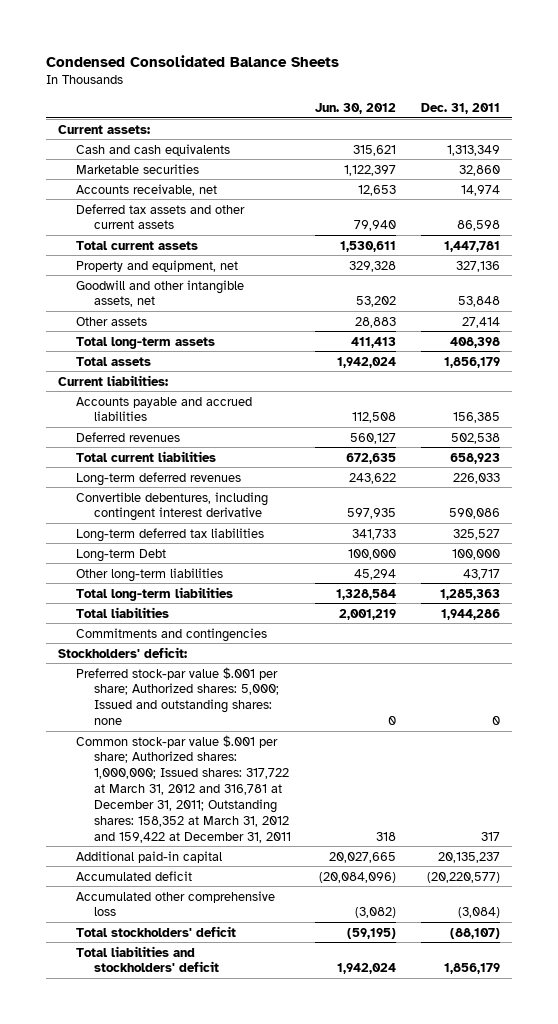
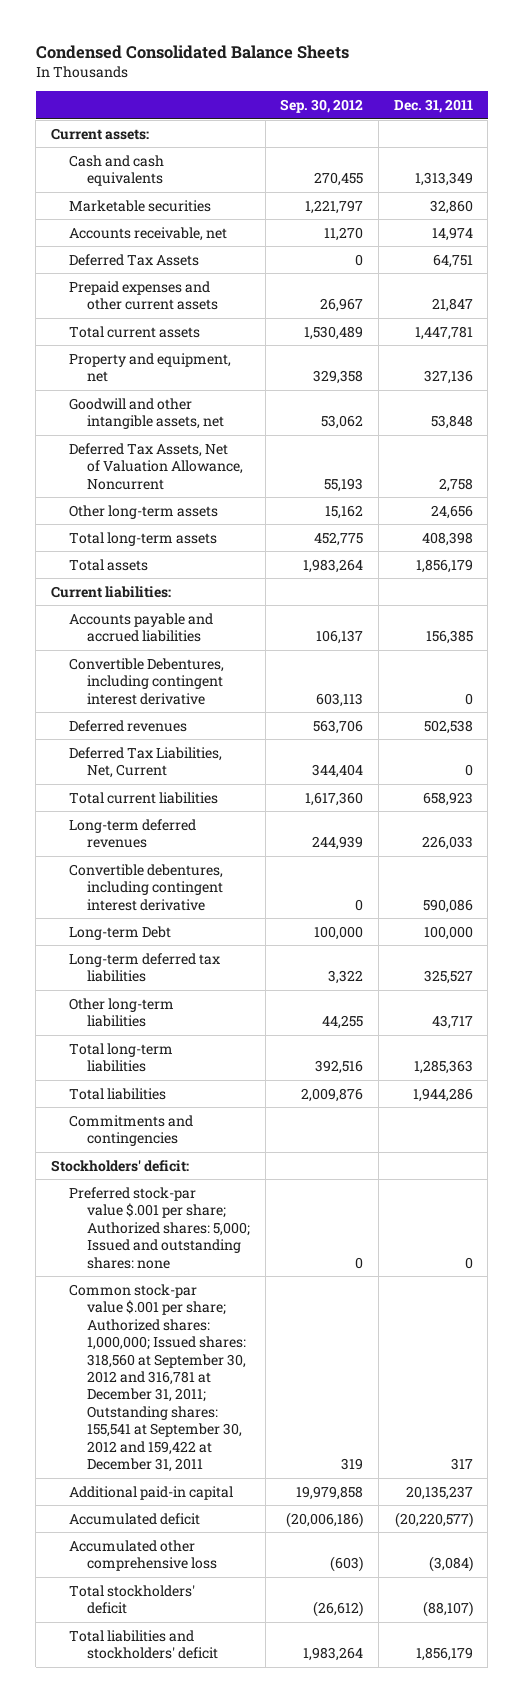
[315,103,397,115] Jun. 30, 2012 -> none
none -> [280,99,364,114] Sep. 30, 2012
none -> [69,253,200,266] Deferred Tax Assets
[75,203,245,230] Deferred tax assets and other current assets -> [69,280,219,311] Prepaid expenses and other current assets
[456,220,500,232] 86,598 -> [431,298,473,313] 21,847
none -> [69,442,244,490] Deferred Tax Assets, Net of Valuation Allowance, Noncurrent
[75,316,147,326] Other assets -> [69,504,219,519] Other long-term assets
[461,316,500,328] 27,414 -> [430,504,473,519] 24,656
none -> [69,657,225,705] Convertible Debentures, including contingent interest derivative
none -> [69,746,223,779] Deferred Tax Liabilities, Net, Current
[75,527,264,542] Long-term deferred tax liabilities -> [69,952,221,983] Long-term deferred tax liabilities
[75,734,291,843] Common stock-par value $.001 per share; Authorized shares: 1,000,000; Issued shares: 317,722 at March 31, 2012 and 316,781 at December 31, 2011; Outstanding shares: 158,352 at March 31, 2012 and 159,422 at December 31, 2011 -> [69,1283,247,1473] Common stock-par value $.001 per share; Authorized shares: 1,000,000; Issued shares: 318,560 at September 30, 2012 and 316,781 at December 31, 2011; Outstanding shares: 155,541 at September 30, 2012 and 159,422 at December 31, 2011

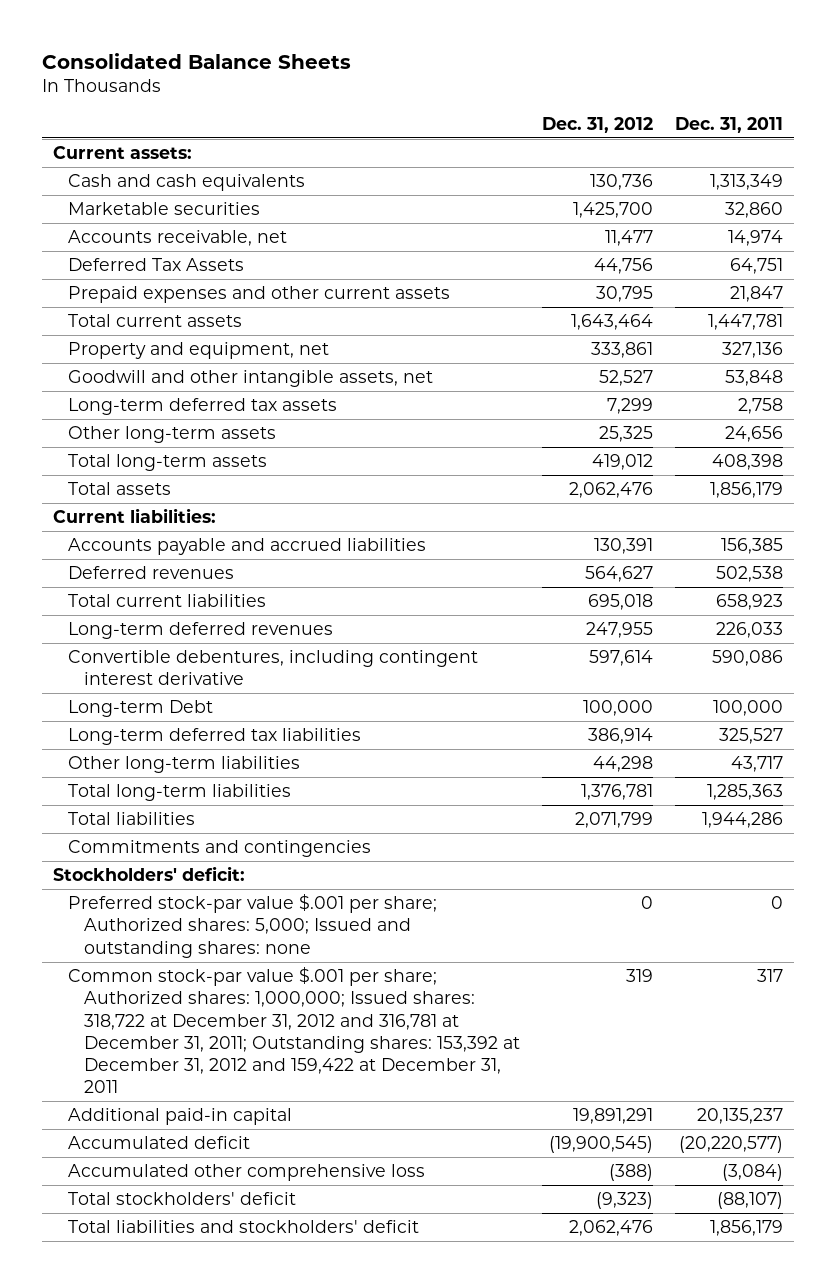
[35,44,349,59] Condensed Consolidated Balance Sheets -> [41,52,351,69] Consolidated Balance Sheets
[280,99,364,114] Sep. 30, 2012 -> none
none -> [541,116,653,133] Dec. 31, 2012
[69,442,244,490] Deferred Tax Assets, Net of Valuation Allowance, Noncurrent -> [68,398,338,416] Long-term deferred tax assets
[69,657,225,705] Convertible Debentures, including contingent interest derivative -> none
[69,746,223,779] Deferred Tax Liabilities, Net, Current -> none
[69,1283,247,1473] Common stock-par value $.001 per share; Authorized shares: 1,000,000; Issued shares: 318,560 at September 30, 2012 and 316,781 at December 31, 2011; Outstanding shares: 155,541 at September 30, 2012 and 159,422 at December 31, 2011 -> [68,967,520,1094] Common stock-par value $.001 per share; Authorized shares: 1,000,000; Issued shares: 318,722 at December 31, 2012 and 316,781 at December 31, 2011; Outstanding shares: 153,392 at December 31, 2012 and 159,422 at December 31, 2011

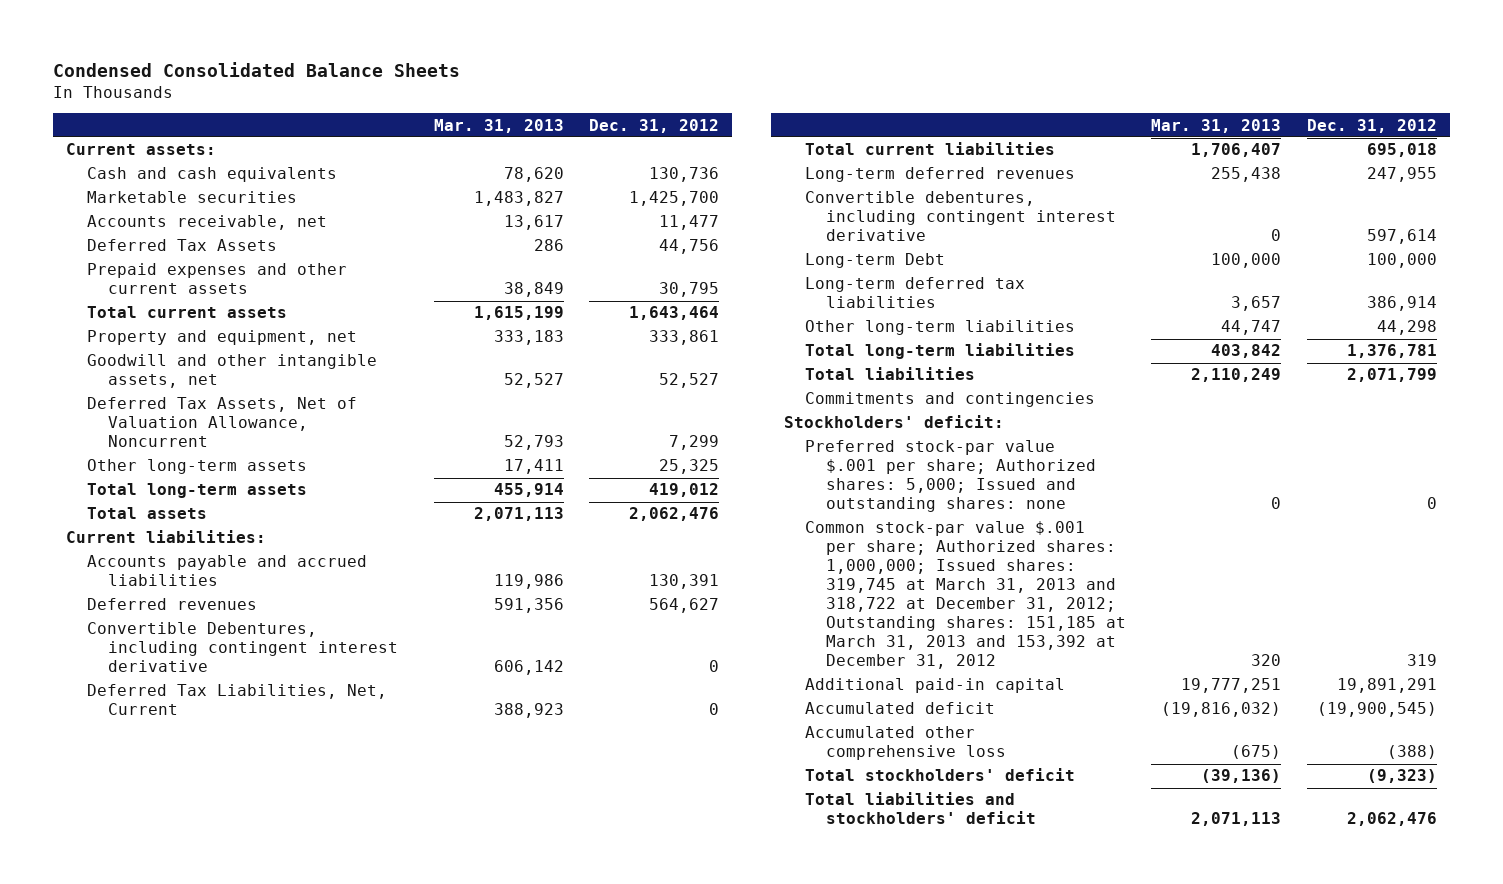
[41,52,351,69] Consolidated Balance Sheets -> [53,62,461,78] Condensed Consolidated Balance Sheets
[674,116,783,133] Dec. 31, 2011 -> none
none -> [433,118,564,133] Mar. 31, 2013
[68,398,338,416] Long-term deferred tax assets -> [87,397,358,448] Deferred Tax Assets, Net of Valuation Allowance, Noncurrent
none -> [87,622,399,673] Convertible Debentures, including contingent interest derivative
none -> [87,684,388,716] Deferred Tax Liabilities, Net, Current
[68,967,520,1094] Common stock-par value $.001 per share; Authorized shares: 1,000,000; Issued shares: 318,722 at December 31, 2012 and 316,781 at December 31, 2011; Outstanding shares: 153,392 at December 31, 2012 and 159,422 at December 31, 2011 -> [804,521,1126,670] Common stock-par value $.001 per share; Authorized shares: 1,000,000; Issued shares: 319,745 at March 31, 2013 and 318,722 at December 31, 2012; Outstanding shares: 151,185 at March 31, 2013 and 153,392 at December 31, 2012

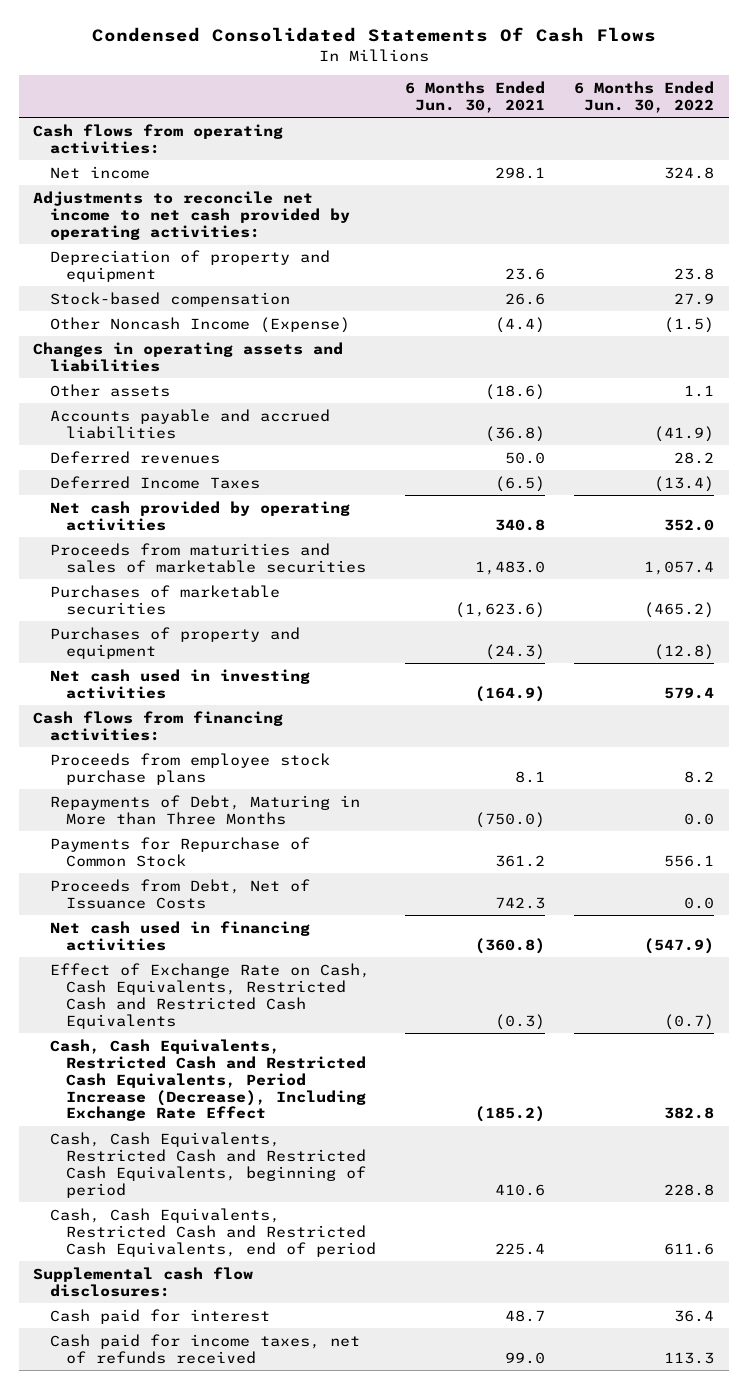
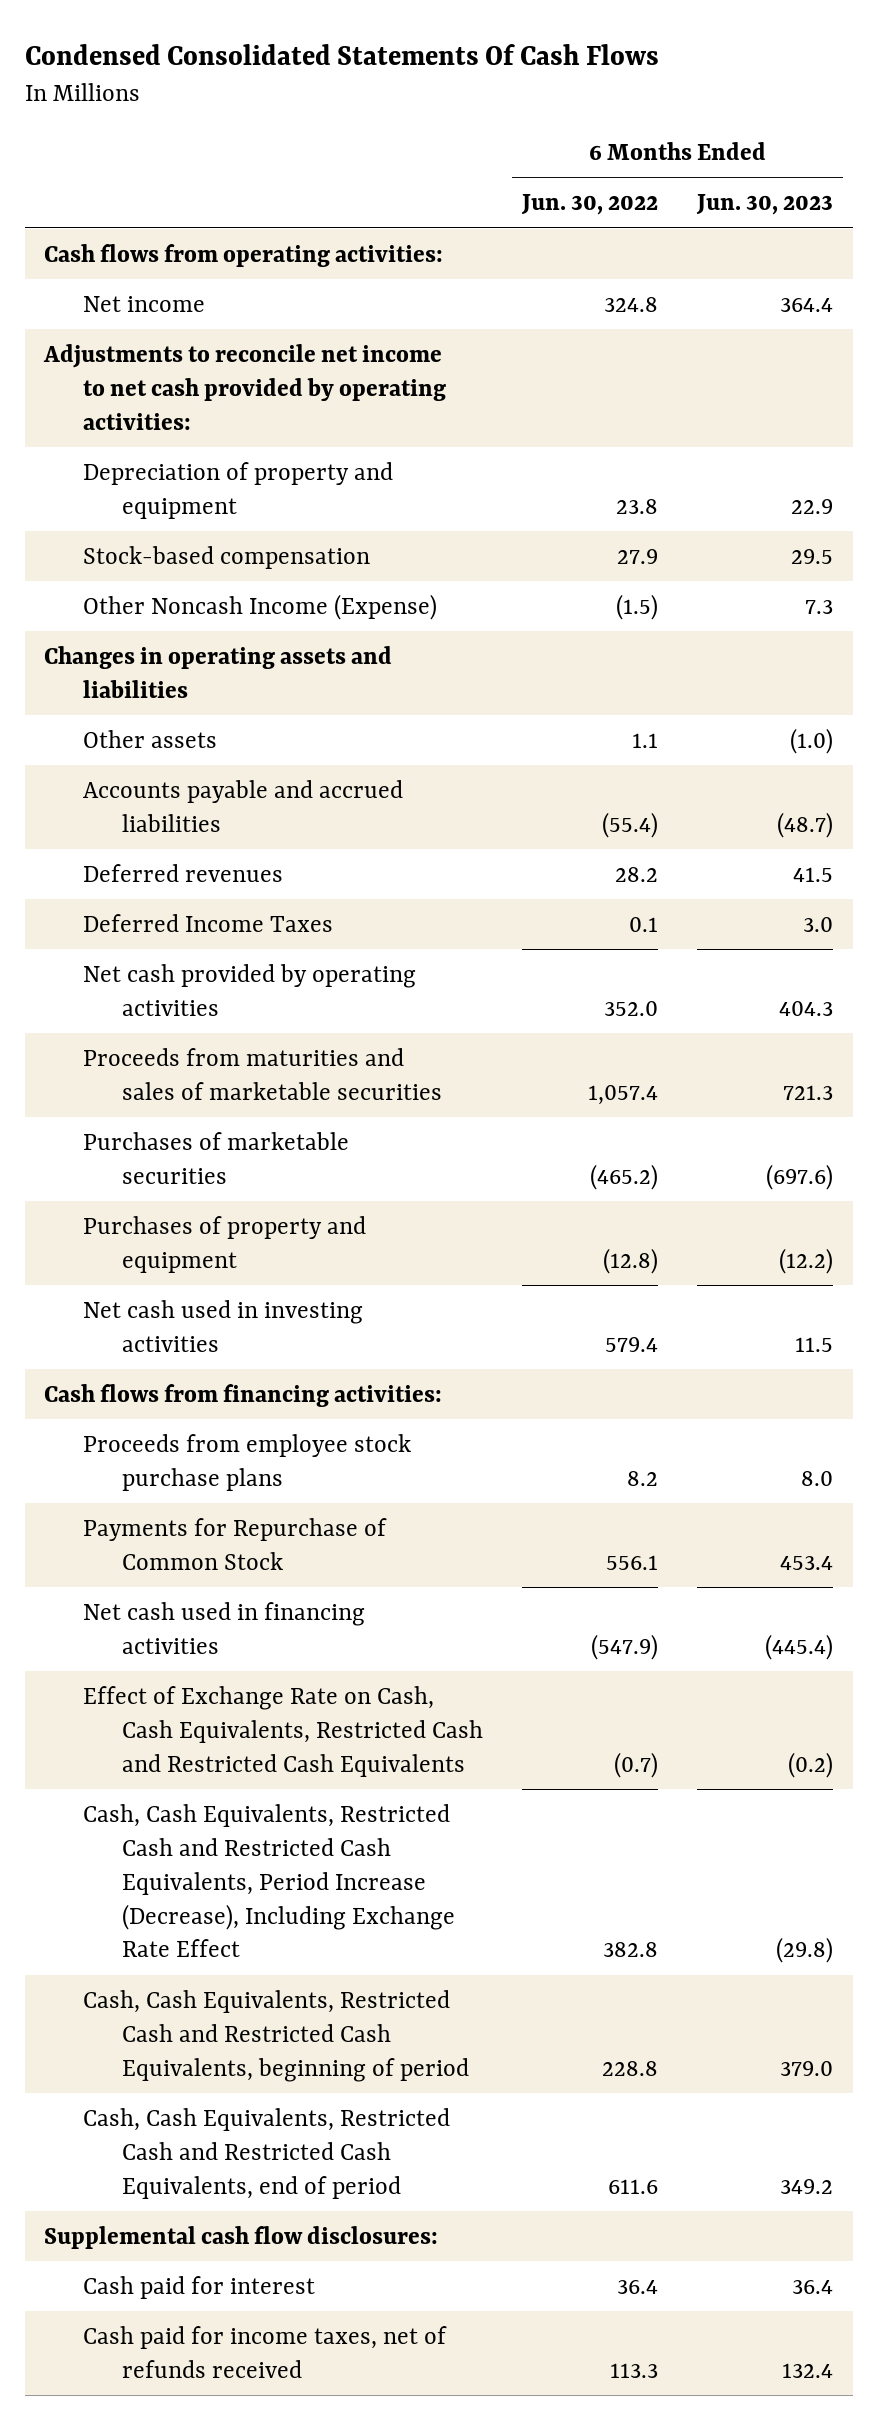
[405,80,546,113] 6 Months Ended Jun. 30, 2021 -> none
none -> [696,194,834,216] Jun. 30, 2023
[654,425,715,442] (41.9) -> [601,811,658,838] (55.4)
[654,475,715,492] (13.4) -> [628,916,658,932] 0.1
[49,794,360,825] Repayments of Debt, Maturing in More than Three Months -> none
[49,878,310,909] Proceeds from Debt, Net of Issuance Costs -> none

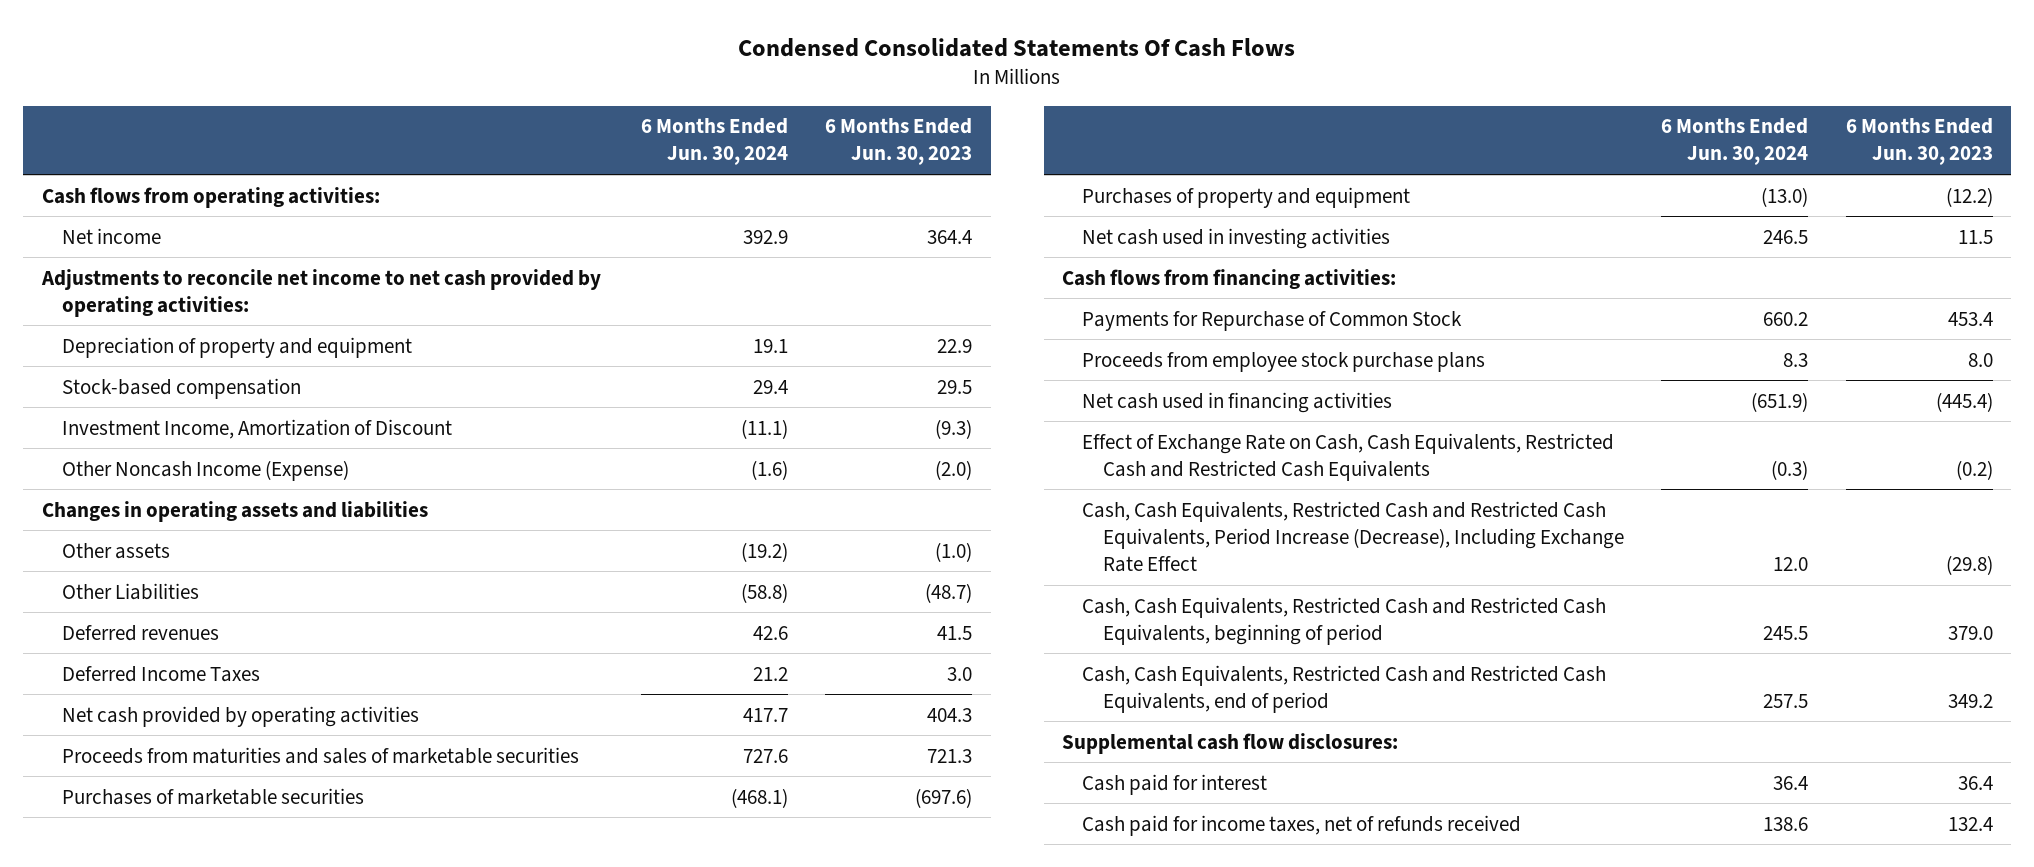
[520,194,658,216] Jun. 30, 2022 -> none
none -> [640,118,788,166] 6 Months Ended Jun. 30, 2024
none -> [62,418,453,439] Investment Income, Amortization of Discount
[805,599,834,614] 7.3 -> [935,459,973,480] (2.0)
[82,779,403,832] Accounts payable and accrued liabilities -> [62,582,200,600] Other Liabilities
[82,1433,411,1491] Proceeds from employee stock purchase plans -> [1082,351,1486,372] Proceeds from employee stock purchase plans

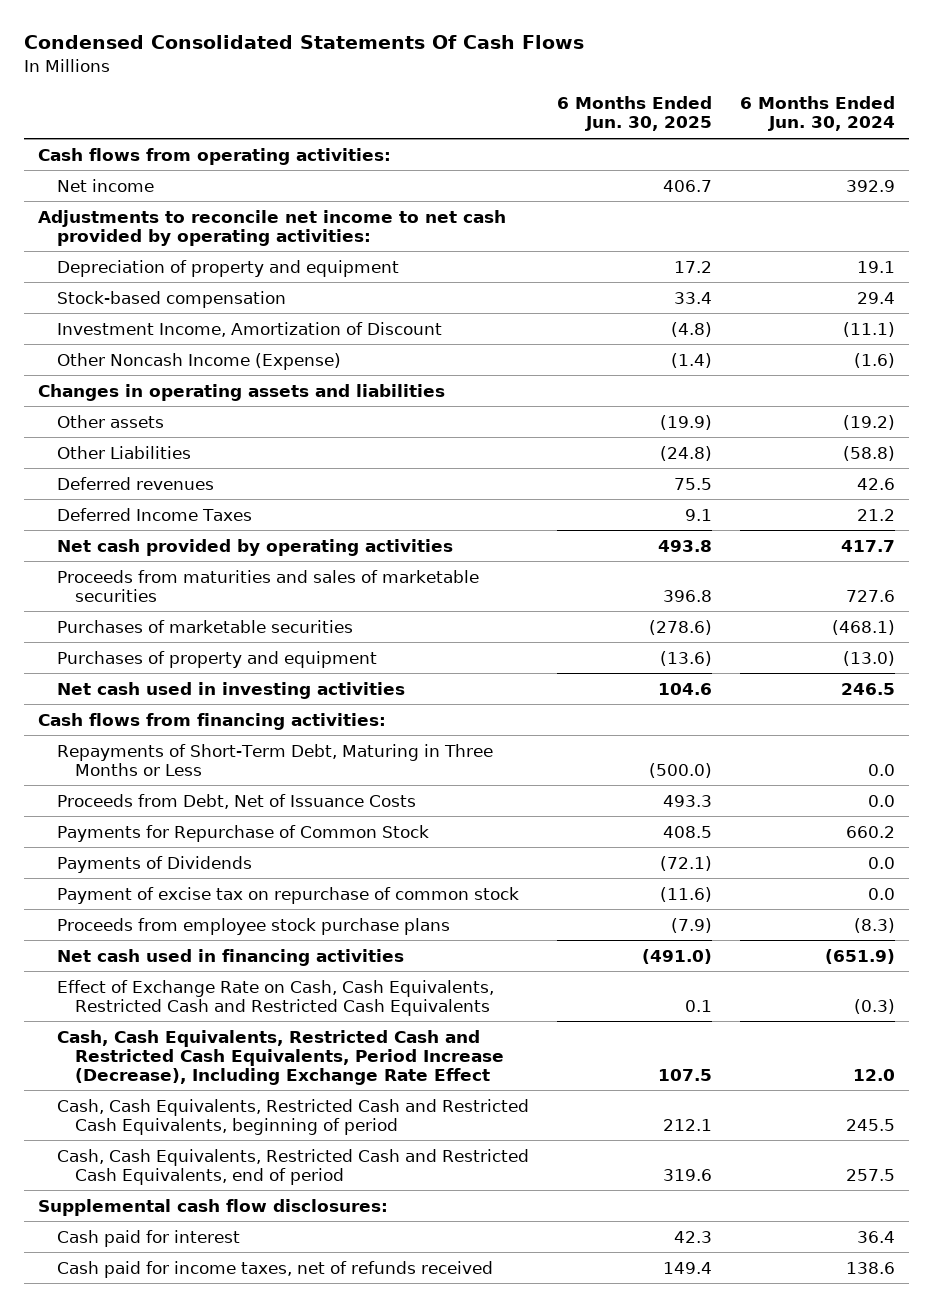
[825,118,973,166] 6 Months Ended Jun. 30, 2023 -> none
none -> [556,96,712,132] 6 Months Ended Jun. 30, 2025
none -> [56,743,493,776] Repayments of Short-Term Debt, Maturing in Three Months or Less
none -> [56,793,416,809] Proceeds from Debt, Net of Issuance Costs
none -> [56,855,252,873] Payments of Dividends
none -> [56,886,519,904] Payment of excise tax on repurchase of common stock
[1783,352,1809,367] 8.3 -> [854,917,896,933] (8.3)

